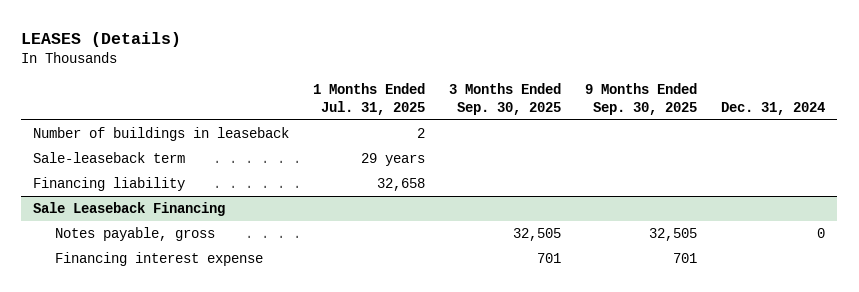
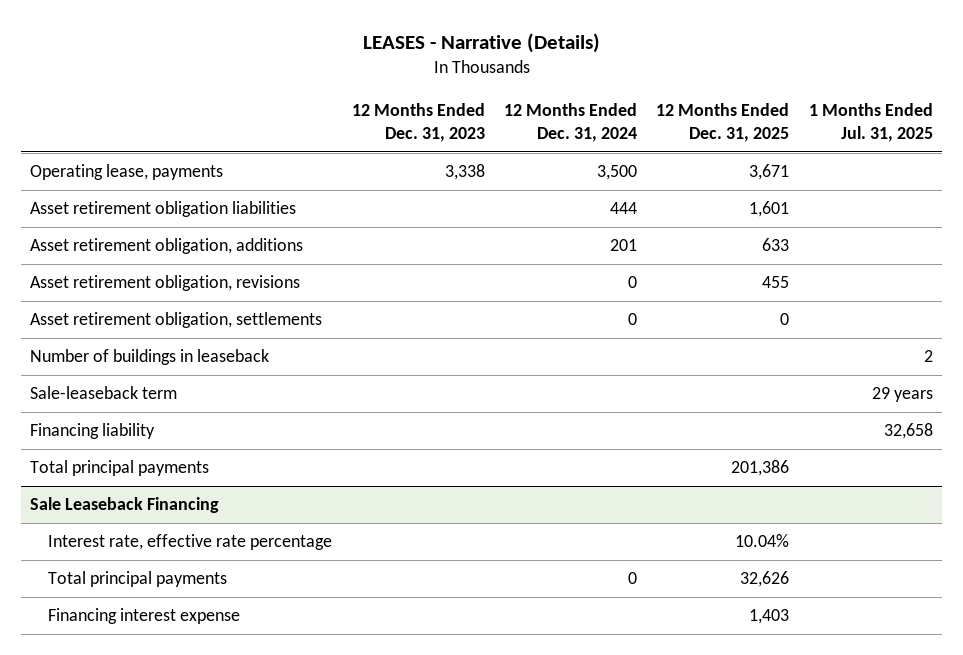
[21,31,182,47] LEASES (Details) -> [362,32,600,53] LEASES - Narrative (Details)
[449,83,562,115] 3 Months Ended Sep. 30, 2025 -> none
[585,83,698,115] 9 Months Ended Sep. 30, 2025 -> none
[721,101,826,115] Dec. 31, 2024 -> none
none -> [351,102,485,142] 12 Months Ended Dec. 31, 2023
none -> [504,102,638,142] 12 Months Ended Dec. 31, 2024
none -> [656,102,790,142] 12 Months Ended Dec. 31, 2025
none -> [30,164,224,181] Operating lease, payments
none -> [30,201,297,218] Asset retirement obligation liabilities
none -> [30,238,304,255] Asset retirement obligation, additions
none -> [30,275,301,292] Asset retirement obligation, revisions
none -> [30,312,323,329] Asset retirement obligation, settlements
none -> [30,460,210,477] Total principal payments
none -> [48,534,333,551] Interest rate, effective rate percentage
[55,227,216,242] Notes payable, gross -> [48,571,228,588] Total principal payments

